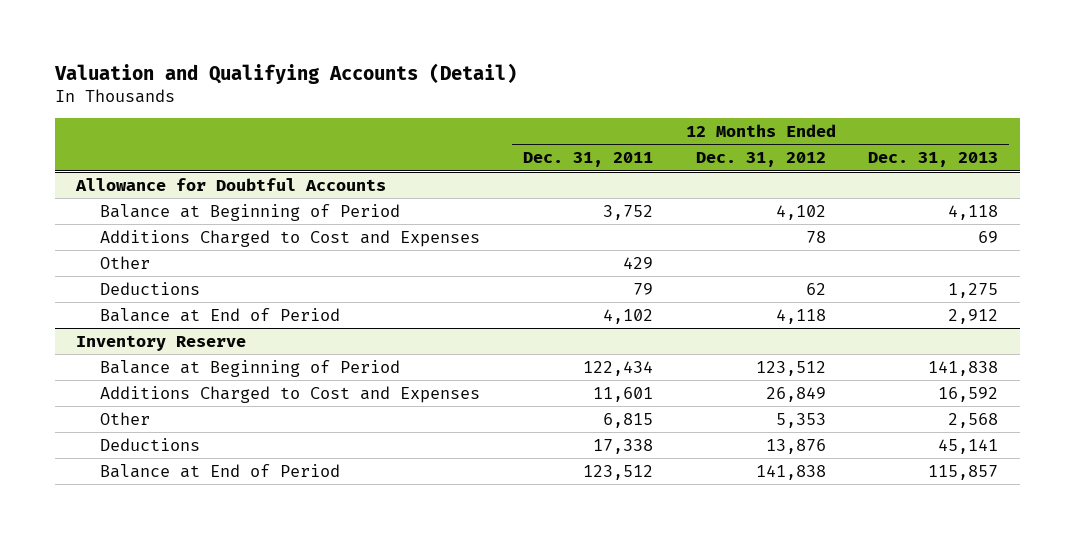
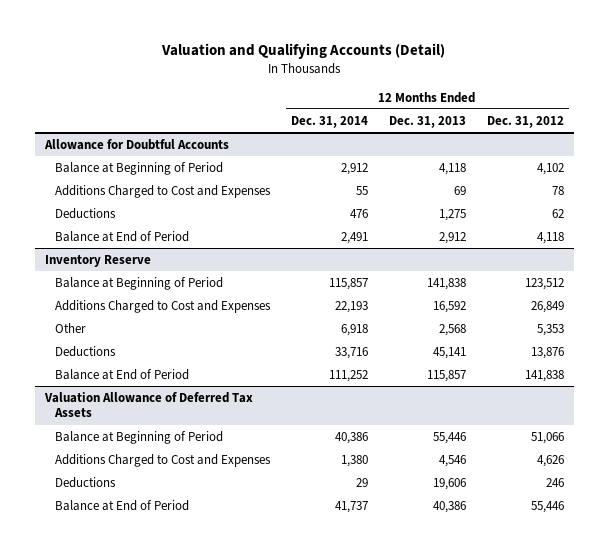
[522,152,653,168] Dec. 31, 2011 -> none
none -> [290,115,368,128] Dec. 31, 2014
[100,255,151,269] Other -> none
none -> [44,391,254,418] Valuation Allowance of Deferred Tax Assets
none -> [54,430,223,444] Balance at Beginning of Period
none -> [54,453,271,467] Additions Charged to Cost and Expenses
none -> [54,476,116,488] Deductions
none -> [54,499,189,511] Balance at End of Period

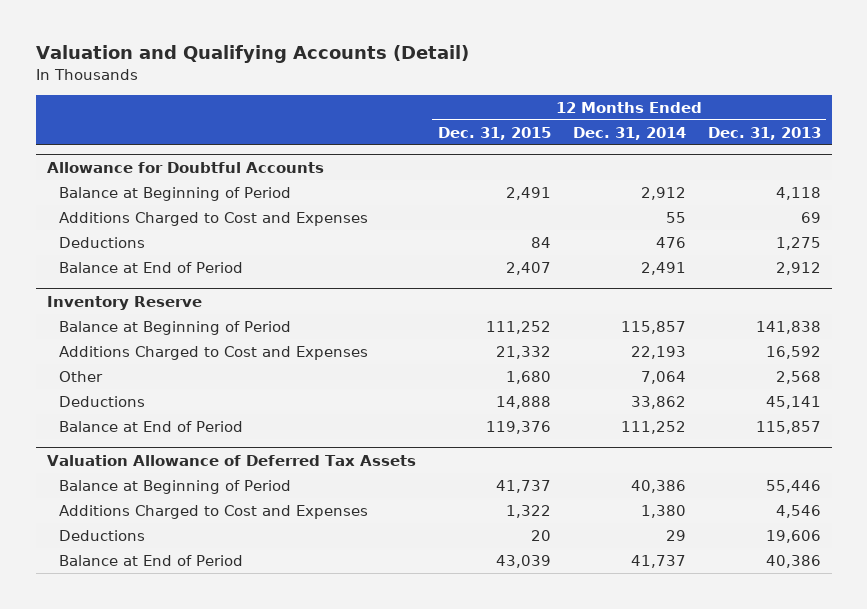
[486,115,564,128] Dec. 31, 2012 -> none
none -> [437,126,551,140] Dec. 31, 2015
[340,323,368,336] 6,918 -> [640,371,686,385] 7,064
[334,346,368,359] 33,716 -> [630,396,686,410] 33,862

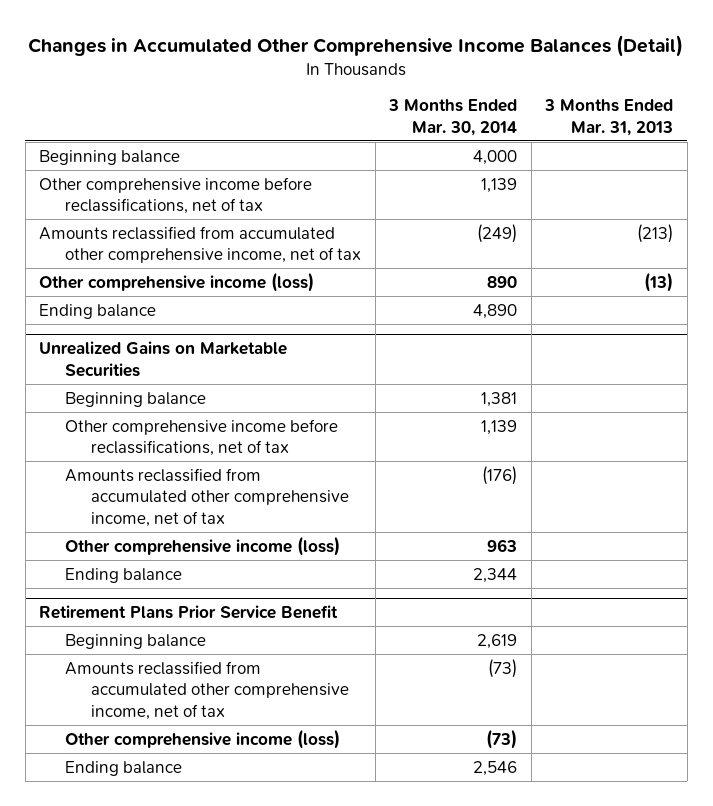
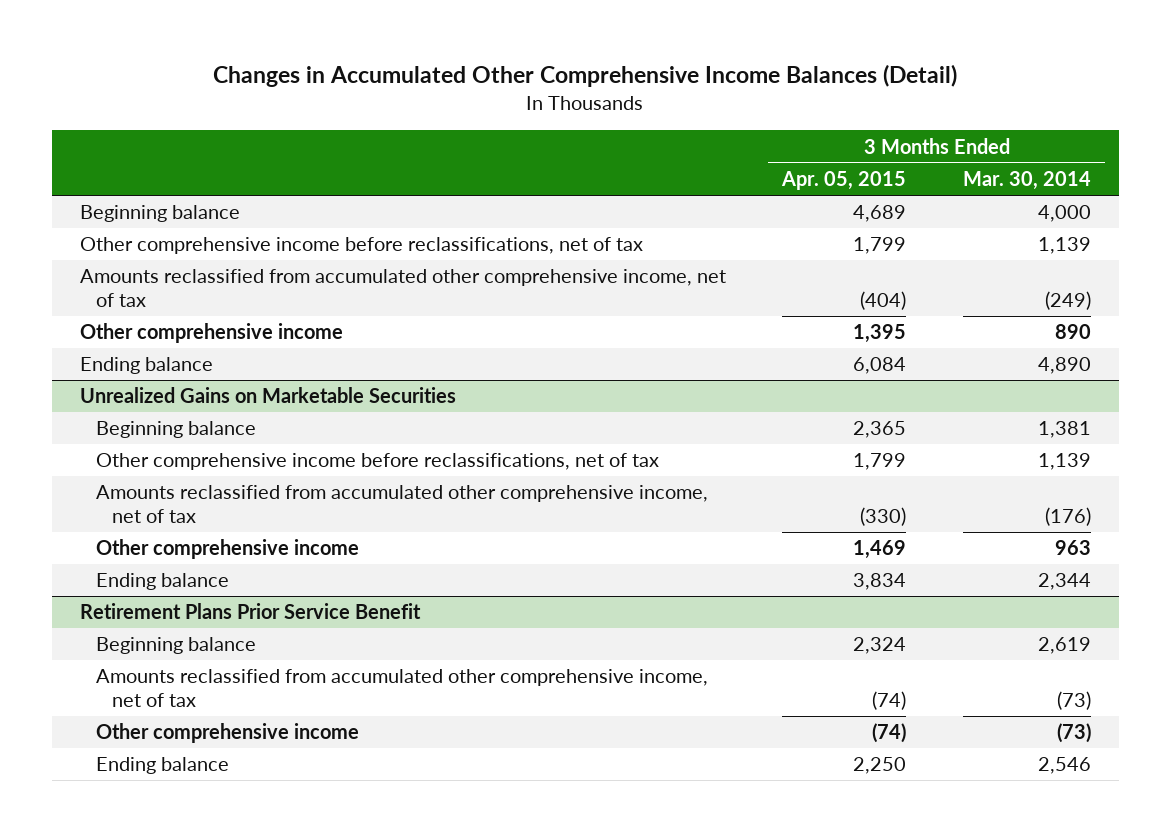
[544,99,674,136] 3 Months Ended Mar. 31, 2013 -> none
none -> [781,171,907,191] Apr. 05, 2015
[39,271,315,292] Other comprehensive income (loss) -> [79,323,343,344] Other comprehensive income
[65,535,341,556] Other comprehensive income (loss) -> [96,539,360,560] Other comprehensive income
[65,728,341,749] Other comprehensive income (loss) -> [96,723,360,744] Other comprehensive income

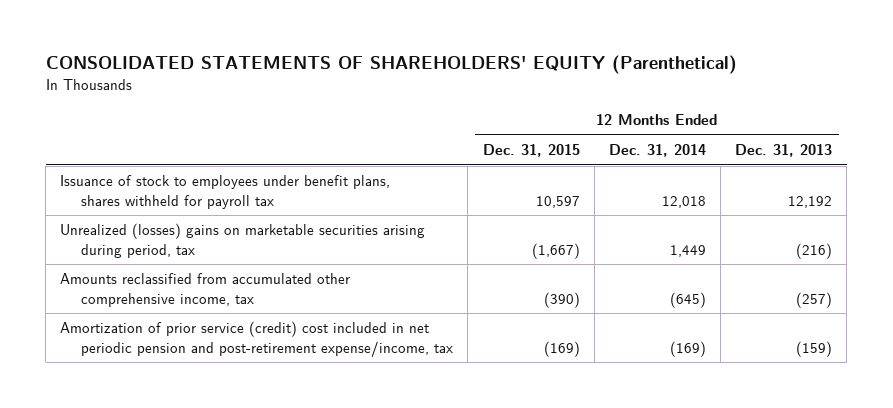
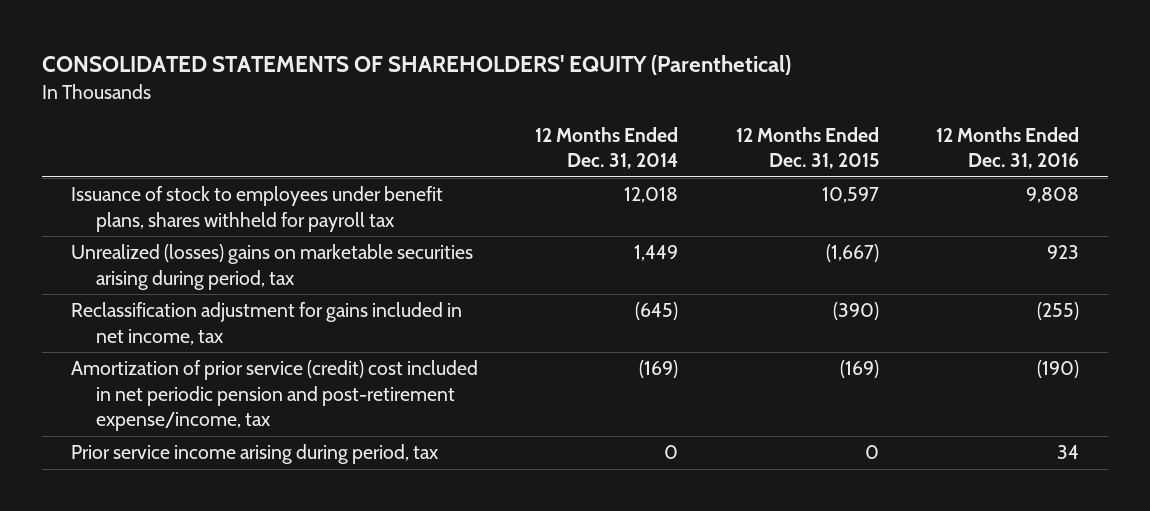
[735,144,833,158] Dec. 31, 2013 -> none
none -> [936,126,1080,170] 12 Months Ended Dec. 31, 2016
[60,273,351,307] Amounts reclassified from accumulated other comprehensive income, tax -> [70,302,462,345] Reclassification adjustment for gains included in net income, tax
none -> [70,444,439,465] Prior service income arising during period, tax

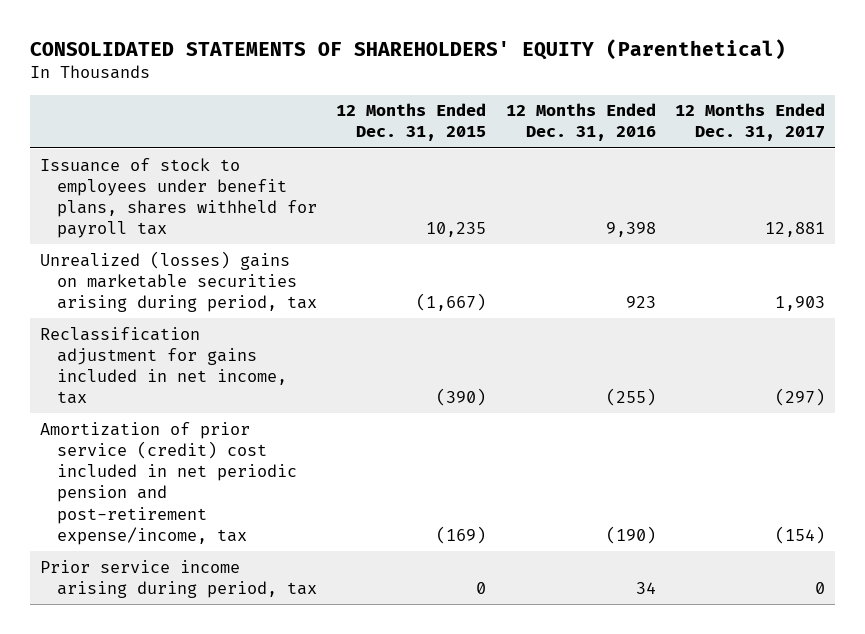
[535,126,679,170] 12 Months Ended Dec. 31, 2014 -> none
none -> [674,103,825,142] 12 Months Ended Dec. 31, 2017
[821,187,879,204] 10,597 -> [426,222,487,238] 10,235
[1026,187,1080,204] 9,808 -> [605,222,656,238] 9,398

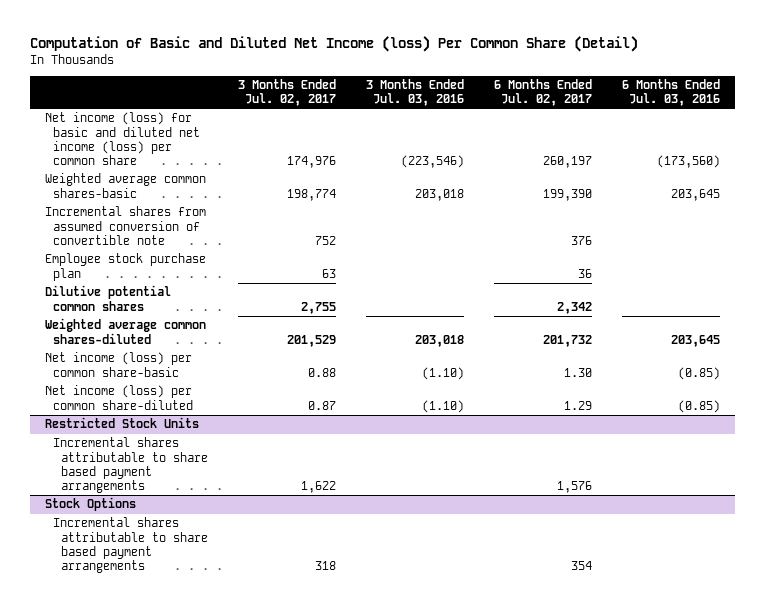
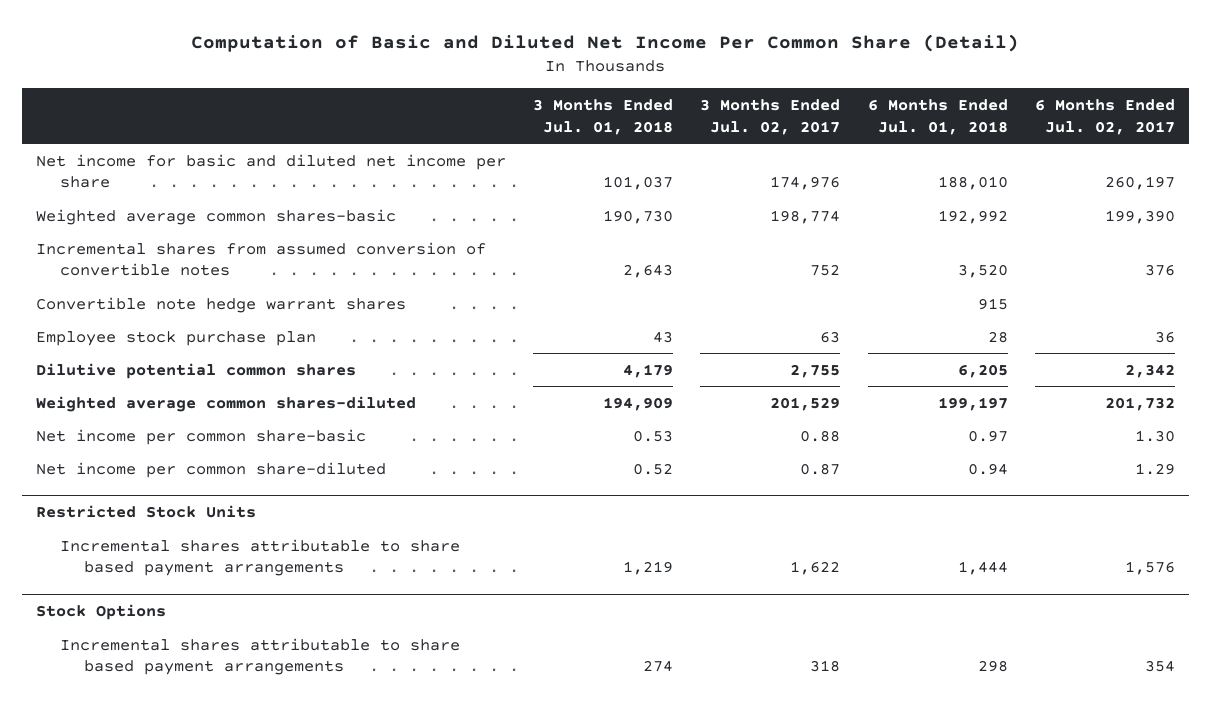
[29,35,638,52] Computation of Basic and Diluted Net Income (loss) Per Common Share (Detail) -> [191,34,1020,53] Computation of Basic and Diluted Net Income Per Common Share (Detail)
[366,78,465,107] 3 Months Ended Jul. 03, 2016 -> none
[621,78,720,107] 6 Months Ended Jul. 03, 2016 -> none
none -> [533,98,674,135] 3 Months Ended Jul. 01, 2018
none -> [867,98,1008,135] 6 Months Ended Jul. 01, 2018
[44,112,200,165] Net income (loss) for basic and diluted net income (loss) per common share -> [35,153,506,189] Net income for basic and diluted net income per share
[44,206,206,245] Incremental shares from assumed conversion of convertible note -> [35,241,486,277] Incremental shares from assumed conversion of convertible notes
none -> [35,296,406,313] Convertible note hedge warrant shares
[44,352,192,377] Net income (loss) per common share-basic -> [35,428,366,445] Net income per common share-basic
[44,385,193,410] Net income (loss) per common share-diluted -> [35,461,386,478] Net income per common share-diluted

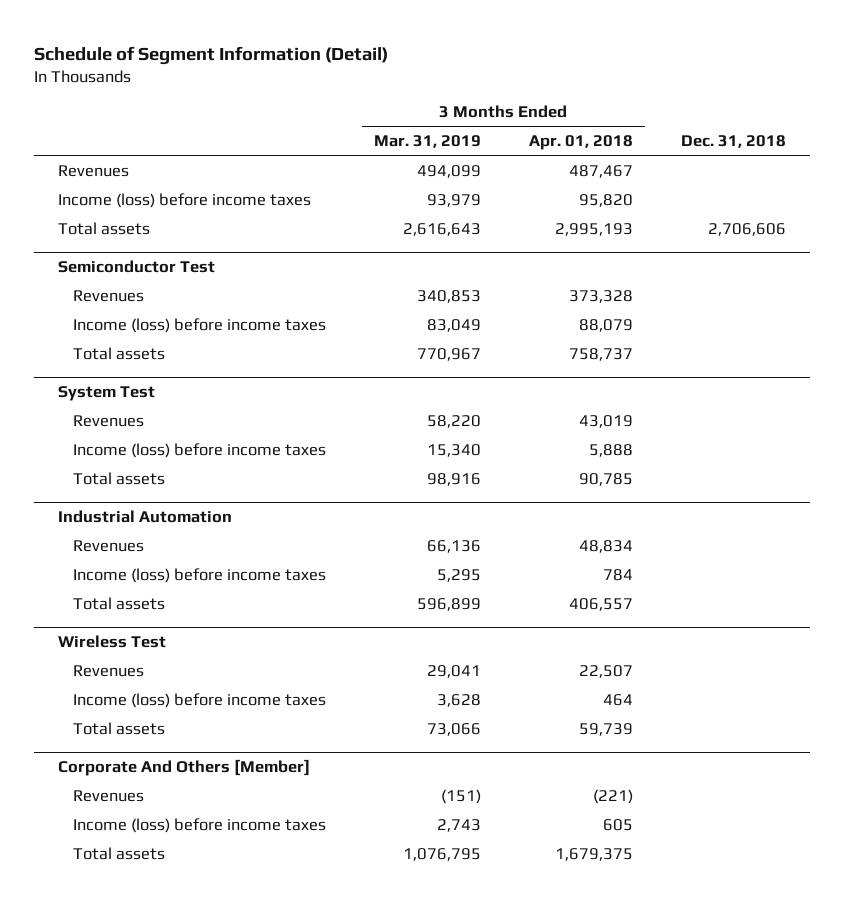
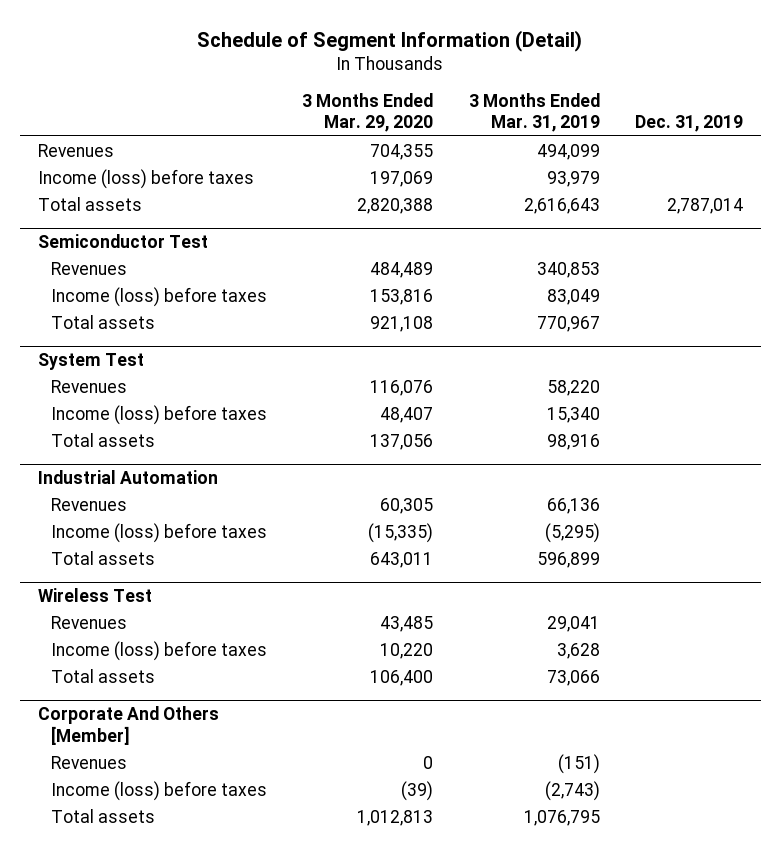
[528,135,633,151] Apr. 01, 2018 -> none
[680,135,786,149] Dec. 31, 2018 -> none
none -> [302,92,434,133] 3 Months Ended Mar. 29, 2020
none -> [635,115,744,133] Dec. 31, 2019
[58,192,312,208] Income (loss) before income taxes -> [37,168,254,189] Income (loss) before taxes
[72,317,326,333] Income (loss) before income taxes -> [50,286,267,307] Income (loss) before taxes
[72,442,326,458] Income (loss) before income taxes -> [50,404,267,425] Income (loss) before taxes
[72,567,326,583] Income (loss) before income taxes -> [50,522,267,543] Income (loss) before taxes
[436,568,481,582] 5,295 -> [544,522,600,543] (5,295)
[72,692,326,708] Income (loss) before income taxes -> [50,640,267,661] Income (loss) before taxes
[72,817,326,833] Income (loss) before income taxes -> [50,780,267,801] Income (loss) before taxes
[436,818,481,832] 2,743 -> [544,780,600,801] (2,743)

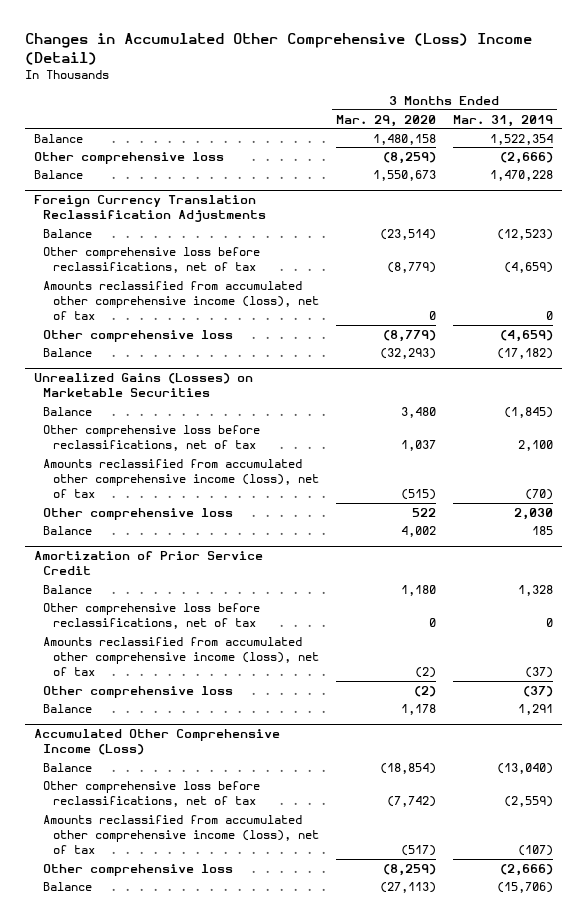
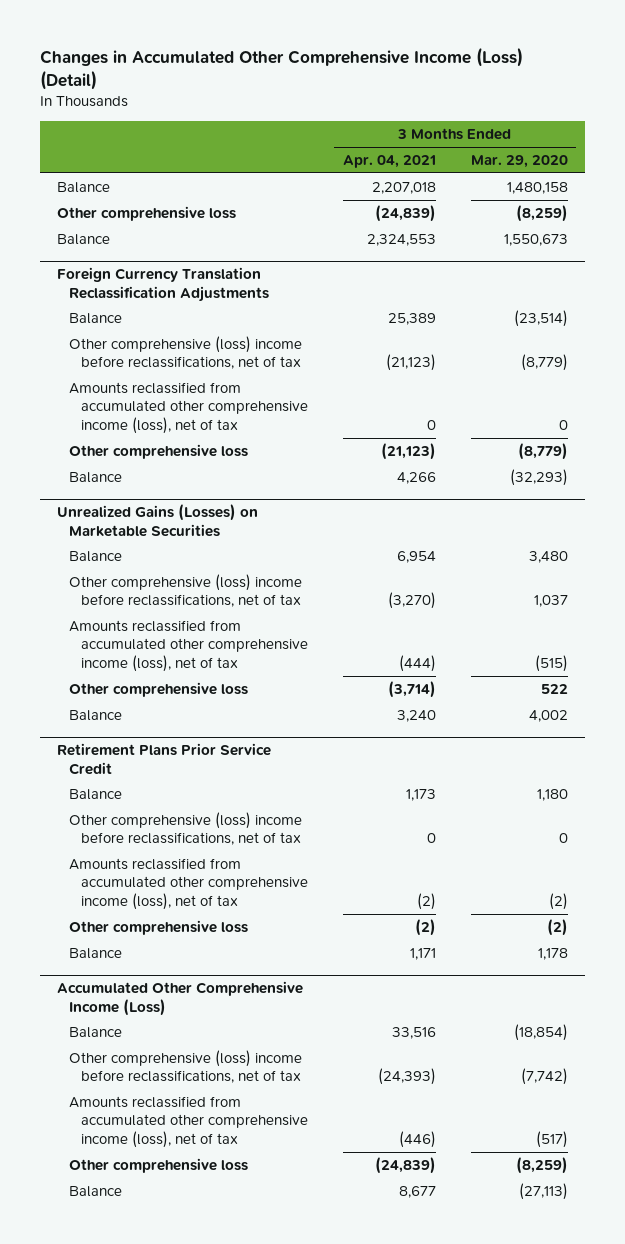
[25,33,533,65] Changes in Accumulated Other Comprehensive (Loss) Income (Detail) -> [39,47,523,91] Changes in Accumulated Other Comprehensive Income (Loss) (Detail)
[453,114,554,127] Mar. 31, 2019 -> none
none -> [342,155,436,169] Apr. 04, 2021
[43,246,261,273] Other comprehensive loss before reclassifications, net of tax -> [69,335,303,370] Other comprehensive (loss) income before reclassifications, net of tax
[43,424,261,451] Other comprehensive loss before reclassifications, net of tax -> [69,573,303,608] Other comprehensive (loss) income before reclassifications, net of tax
[34,551,264,576] Amortization of Prior Service Credit -> [57,743,272,775] Retirement Plans Prior Service Credit
[43,602,261,629] Other comprehensive loss before reclassifications, net of tax -> [69,811,303,846] Other comprehensive (loss) income before reclassifications, net of tax
[43,780,261,807] Other comprehensive loss before reclassifications, net of tax -> [69,1049,303,1084] Other comprehensive (loss) income before reclassifications, net of tax

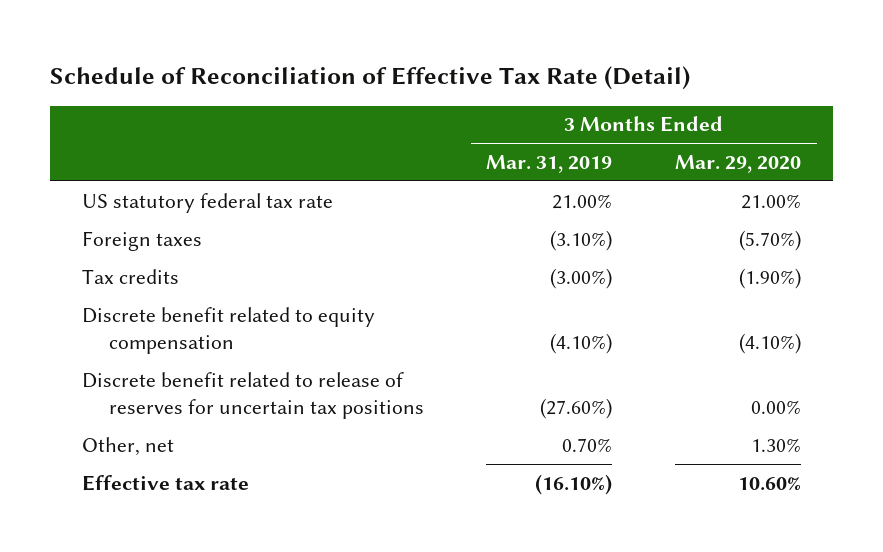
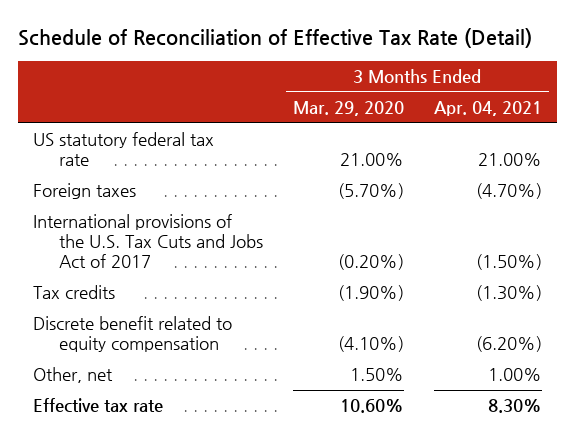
[486,155,613,174] Mar. 31, 2019 -> none
none -> [433,100,542,116] Apr. 04, 2021
none -> [32,214,264,269] International provisions of the U.S. Tax Cuts and Jobs Act of 2017
[81,371,424,419] Discrete benefit related to release of reserves for uncertain tax positions -> none
[751,437,802,452] 1.30% -> [350,368,405,382] 1.50%

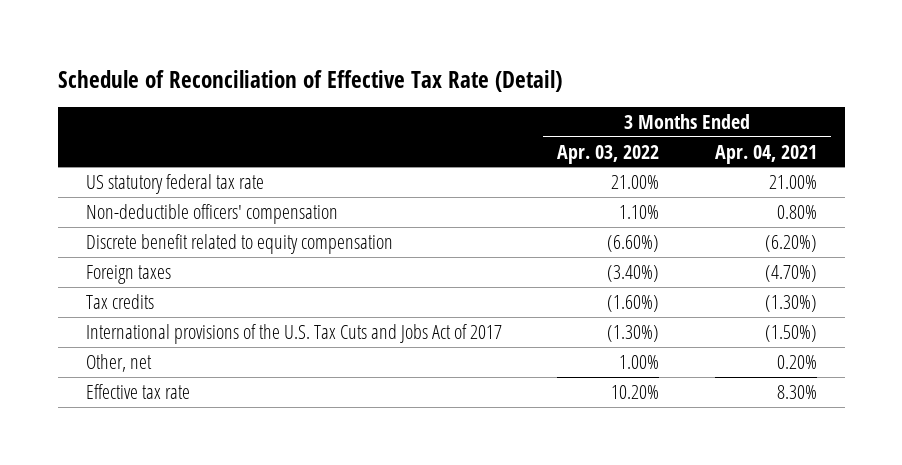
[293,100,405,116] Mar. 29, 2020 -> none
none -> [557,144,660,164] Apr. 03, 2022
none -> [85,203,338,224] Non-deductible officers' compensation
[32,316,232,353] Discrete benefit related to equity compensation -> [85,233,393,254] Discrete benefit related to equity compensation
[32,214,264,269] International provisions of the U.S. Tax Cuts and Jobs Act of 2017 -> [85,323,502,344] International provisions of the U.S. Tax Cuts and Jobs Act of 2017
[487,368,542,382] 1.00% -> [776,354,817,369] 0.20%

